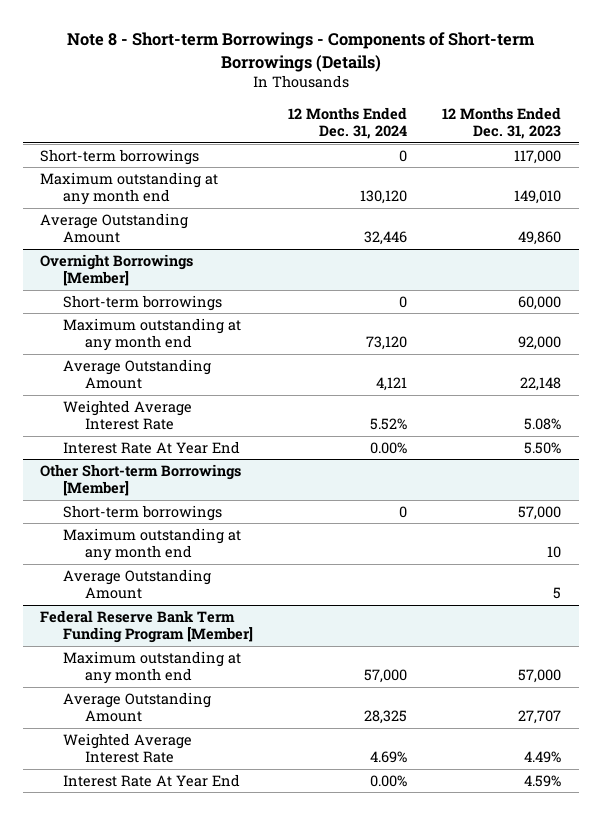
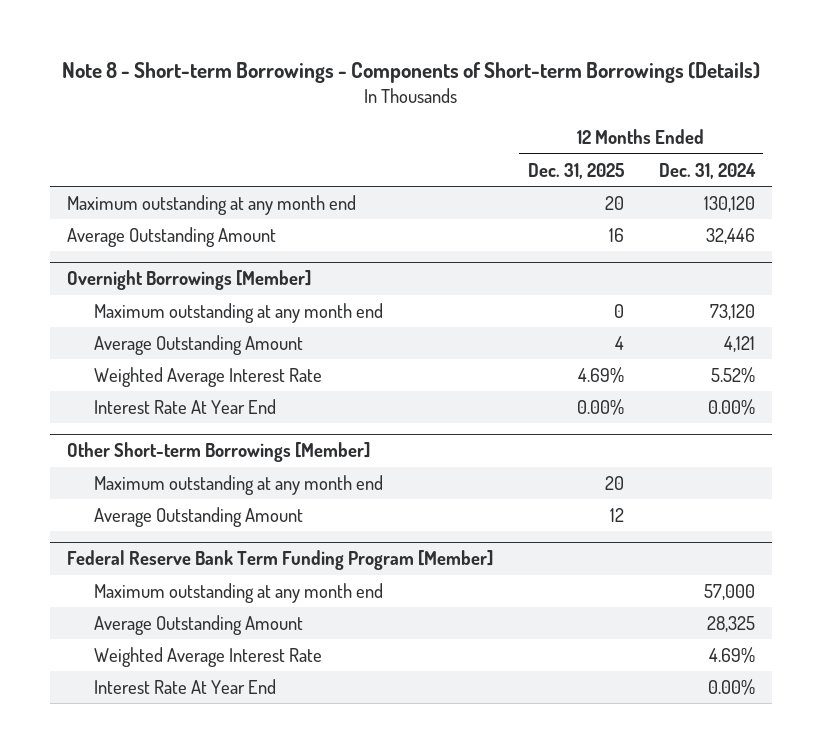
[442,106,562,140] 12 Months Ended Dec. 31, 2023 -> none
none -> [527,162,624,179] Dec. 31, 2025
[40,148,200,165] Short-term borrowings -> none
[62,294,222,311] Short-term borrowings -> none
[62,504,222,521] Short-term borrowings -> none

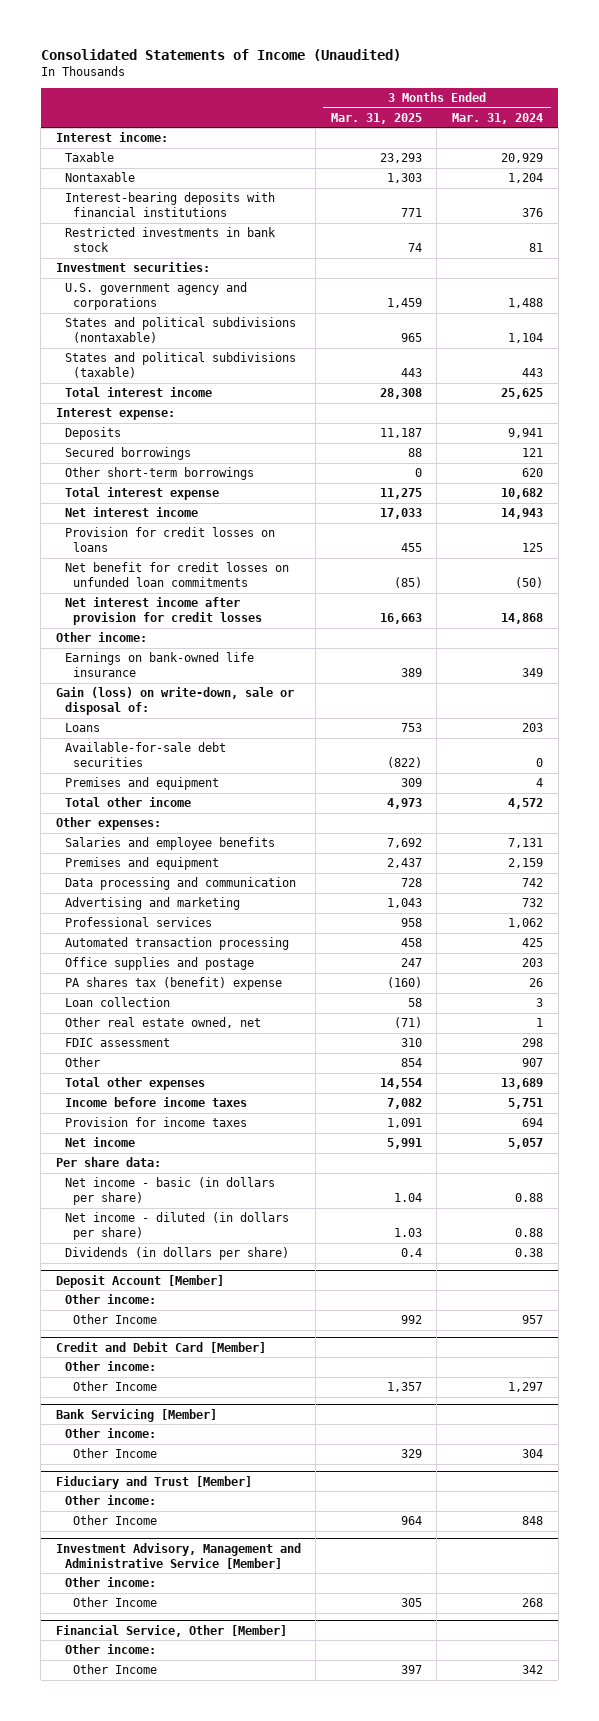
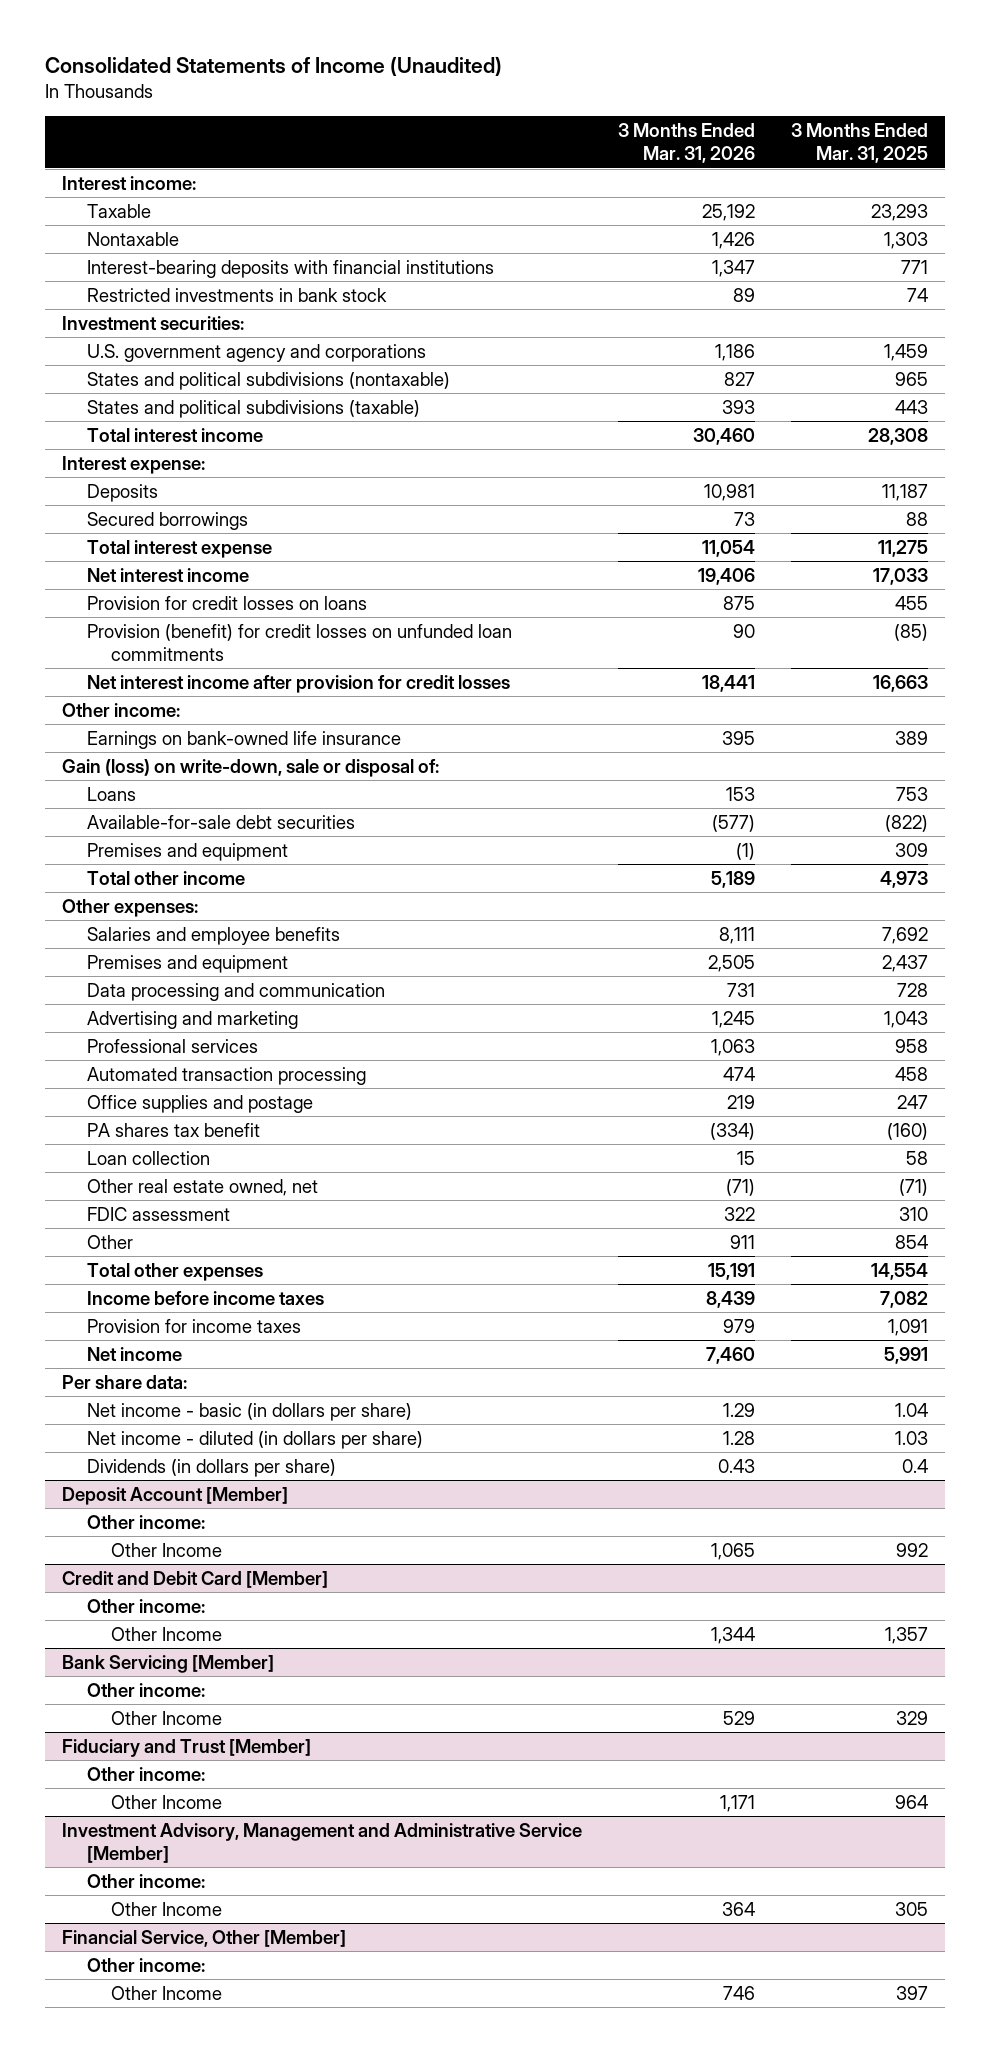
[452,112,544,124] Mar. 31, 2024 -> none
none -> [618,123,756,164] 3 Months Ended Mar. 31, 2026
[64,467,254,481] Other short-term borrowings -> none
[64,562,289,588] Net benefit for credit losses on unfunded loan commitments -> [86,623,512,662] Provision (benefit) for credit losses on unfunded loan commitments
[64,977,282,991] PA shares tax (benefit) expense -> [86,1122,260,1137] PA shares tax benefit

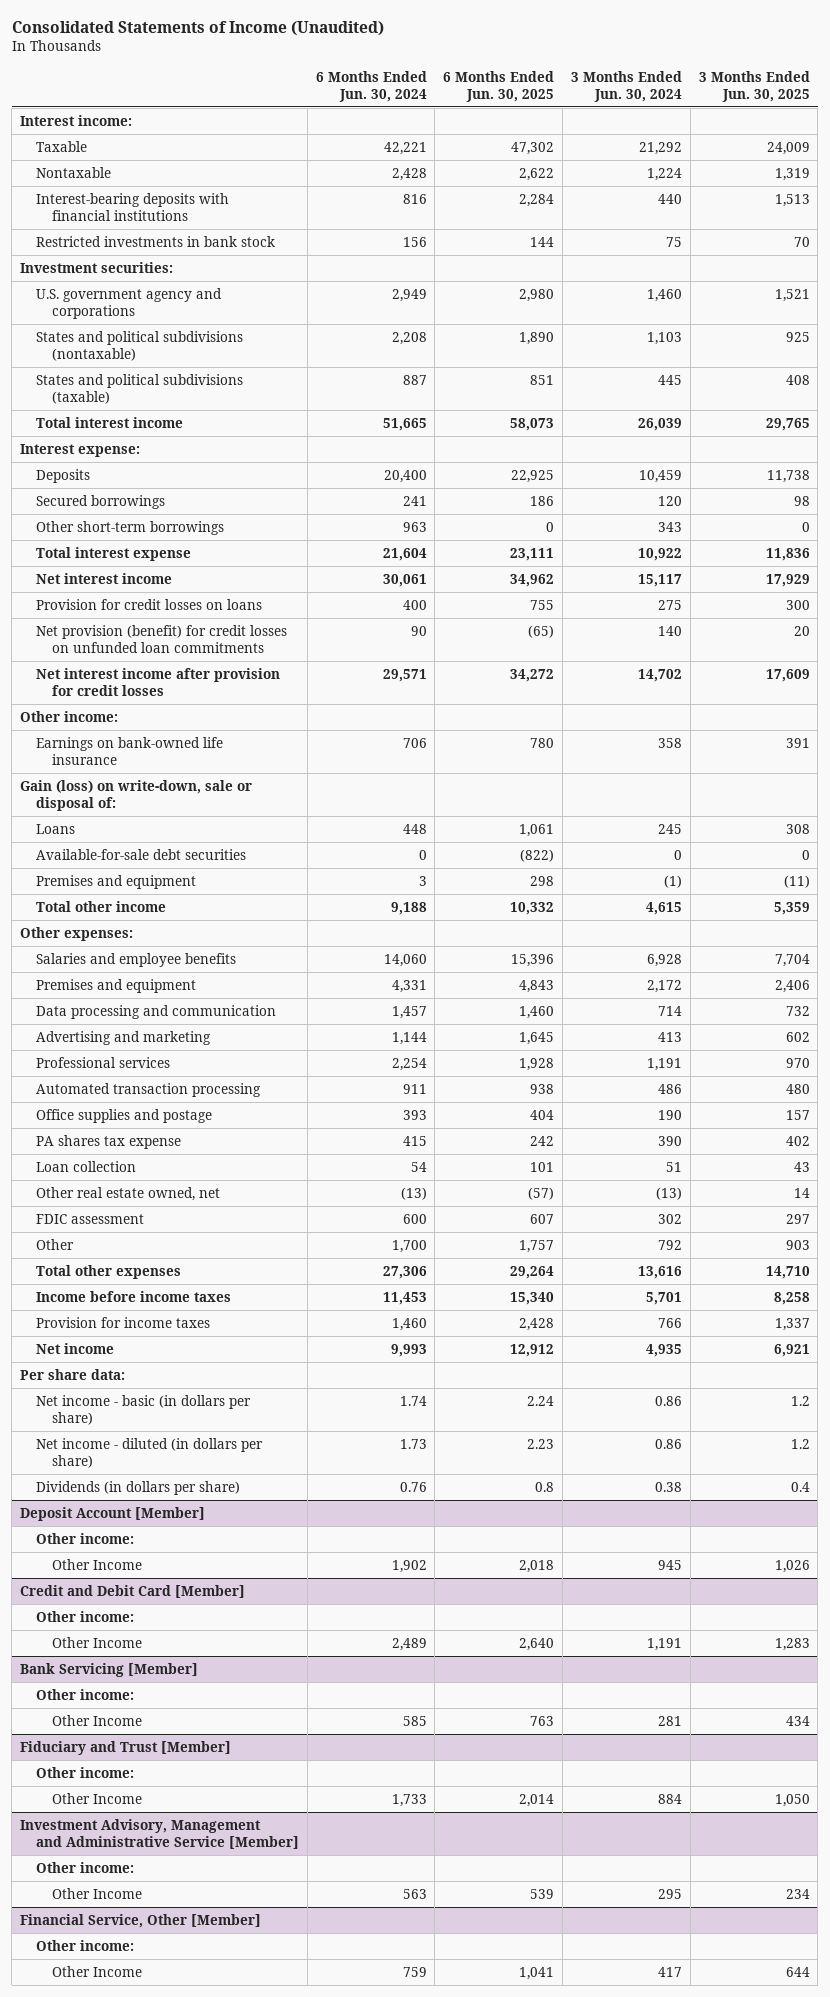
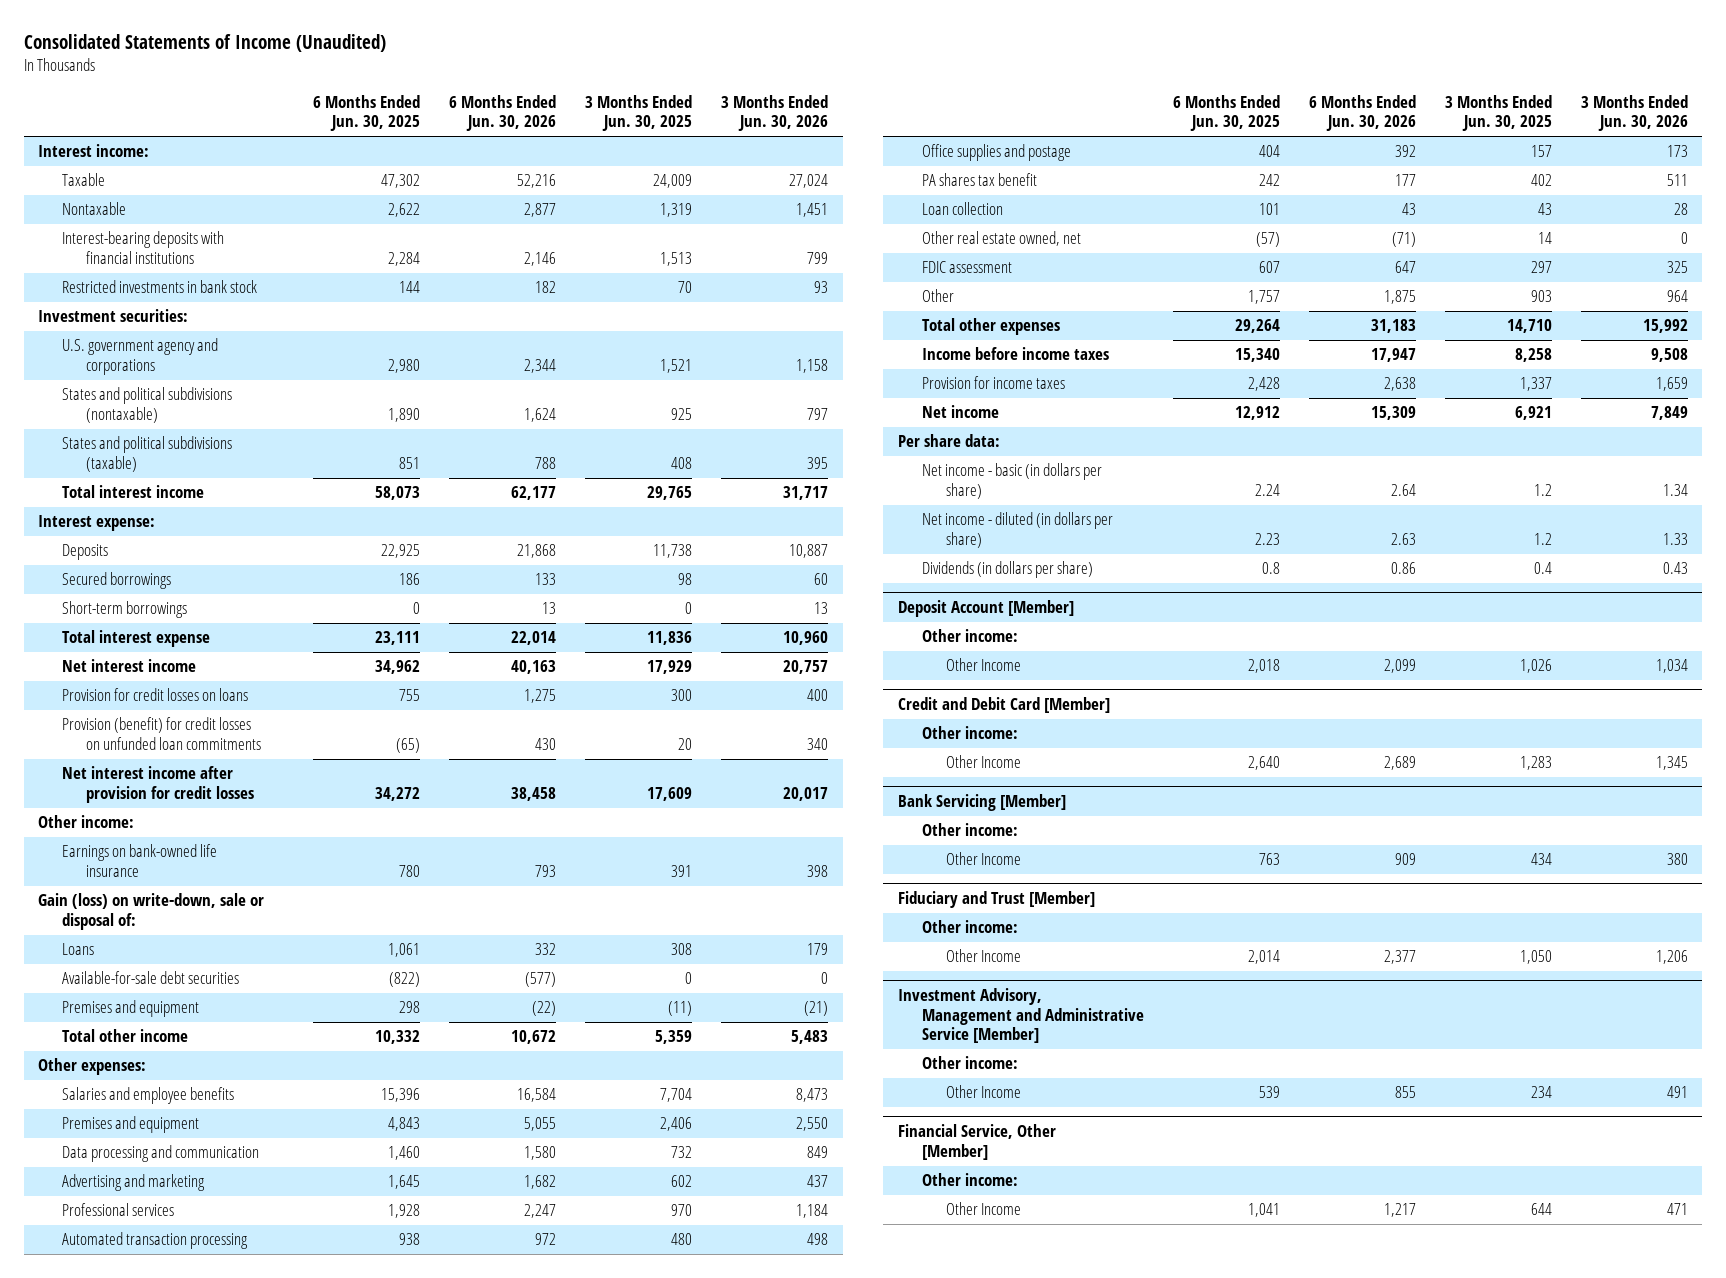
[315,70,427,102] 6 Months Ended Jun. 30, 2024 -> none
[570,70,682,102] 3 Months Ended Jun. 30, 2024 -> none
none -> [449,94,557,132] 6 Months Ended Jun. 30, 2026
none -> [721,94,829,132] 3 Months Ended Jun. 30, 2026
[36,520,225,535] Other short-term borrowings -> [62,601,188,619] Short-term borrowings
[36,624,288,653] Net provision (benefit) for credit losses on unfunded loan commitments -> [62,717,262,750] Provision (benefit) for credit losses on unfunded loan commitments
[36,1134,182,1149] PA shares tax expense -> [921,173,1037,187] PA shares tax benefit

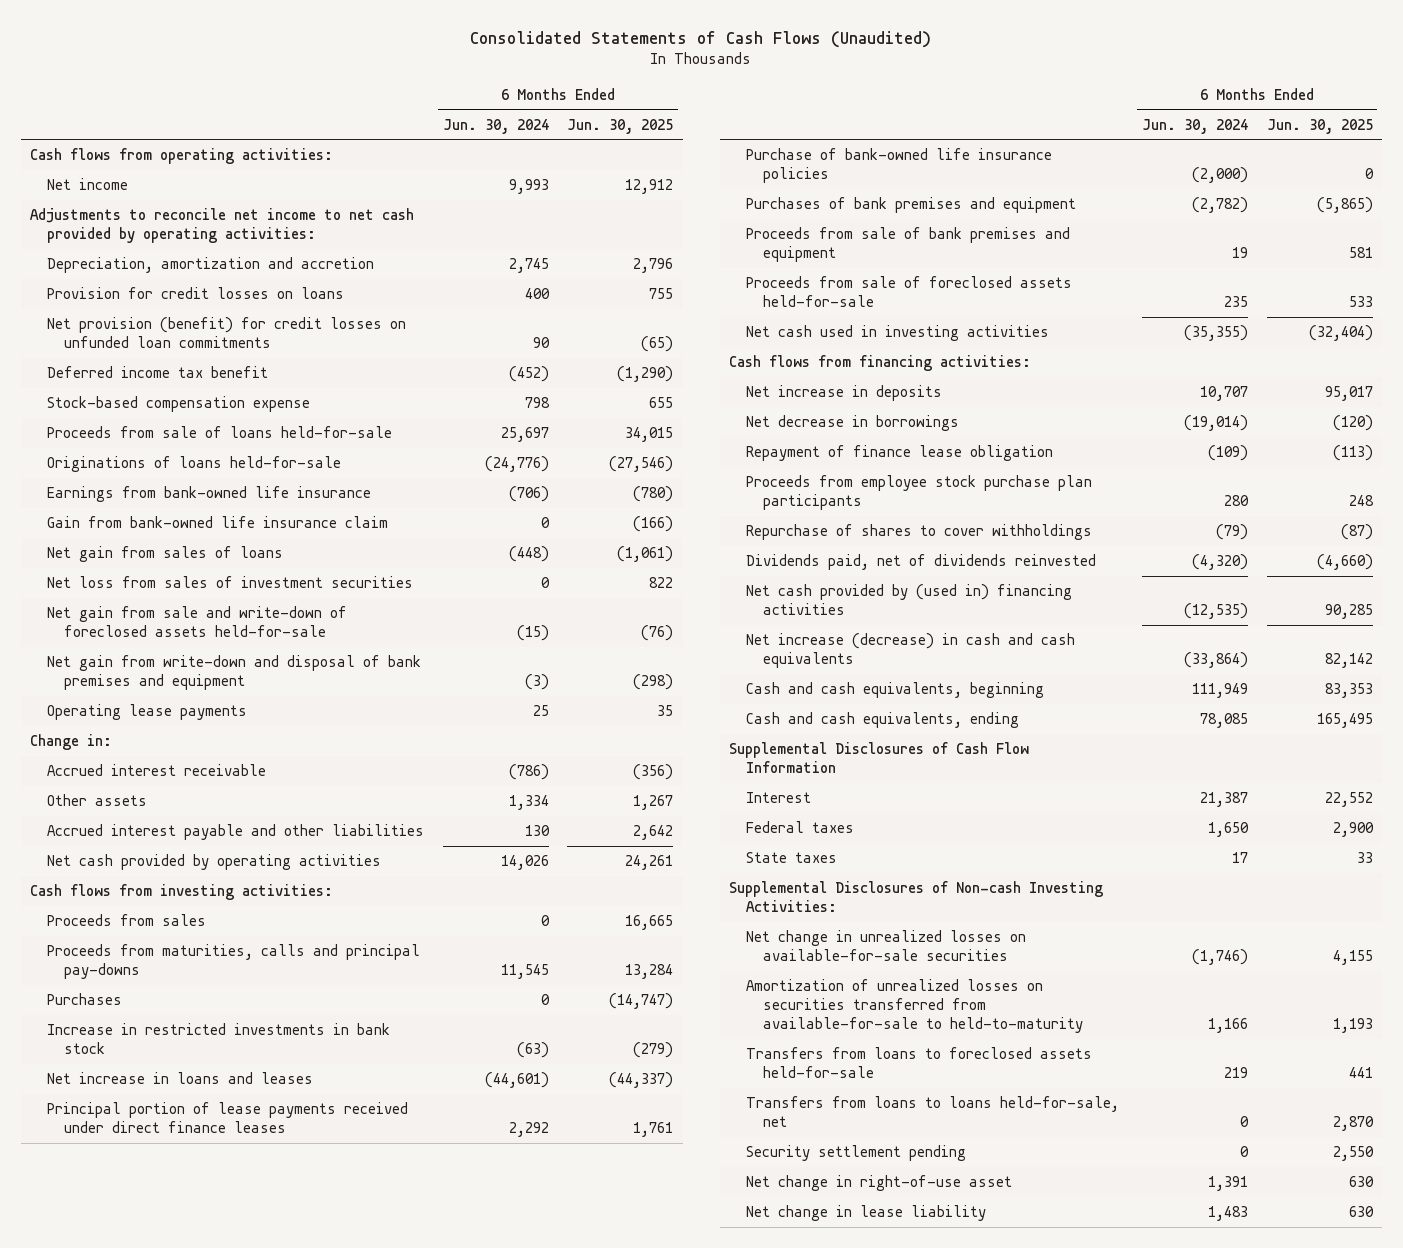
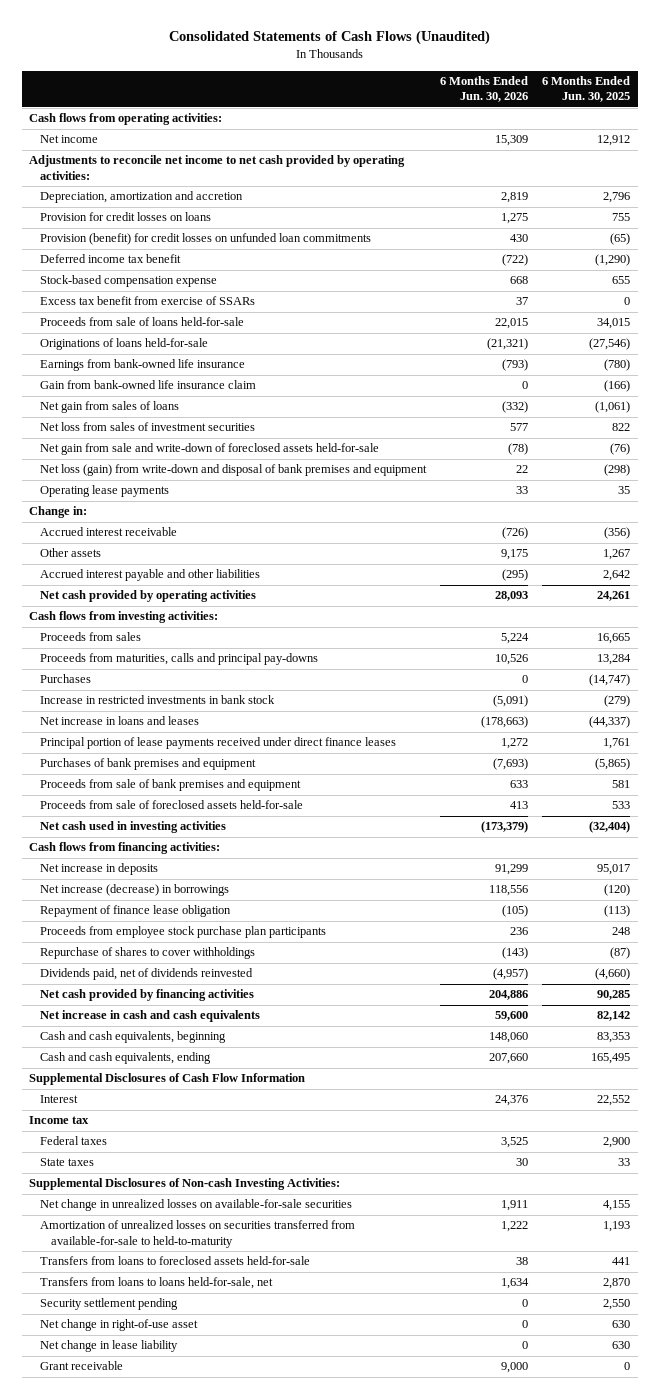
[442,118,549,134] Jun. 30, 2024 -> none
none -> [440,75,529,103] 6 Months Ended Jun. 30, 2026
[47,317,407,349] Net provision (benefit) for credit losses on unfunded loan commitments -> [39,233,371,246] Provision (benefit) for credit losses on unfunded loan commitments
none -> [39,296,255,306] Excess tax benefit from exercise of SSARs
[47,655,422,691] Net gain from write-down and disposal of bank premises and equipment -> [39,464,427,477] Net loss (gain) from write-down and disposal of bank premises and equipment
[746,148,1053,184] Purchase of bank-owned life insurance policies -> none
[746,415,960,432] Net decrease in borrowings -> [39,884,229,897] Net increase (decrease) in borrowings
[746,584,1073,616] Net cash provided by (used in) financing activities -> [39,989,254,1002] Net cash provided by financing activities
[746,633,1076,669] Net increase (decrease) in cash and cash equivalents -> [39,1010,260,1023] Net increase in cash and cash equivalents
none -> [28,1116,89,1125] Income tax
none -> [39,1361,123,1371] Grant receivable

